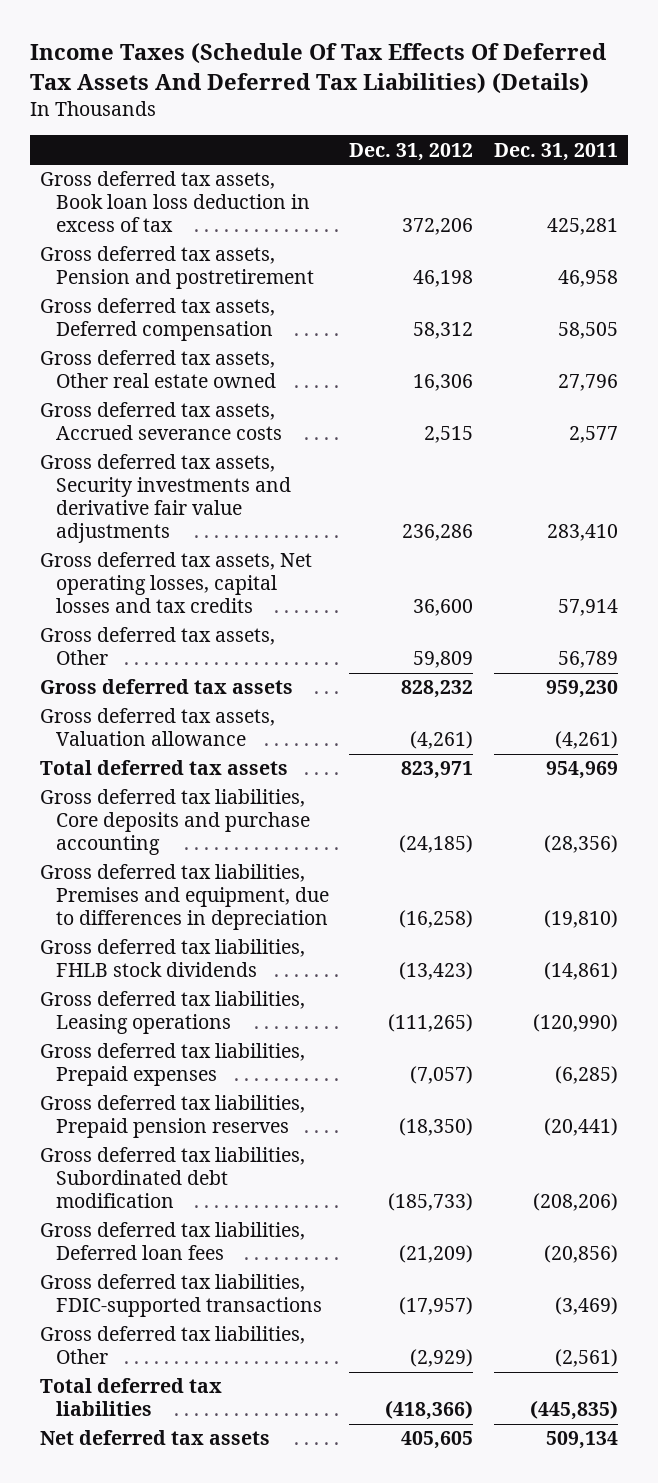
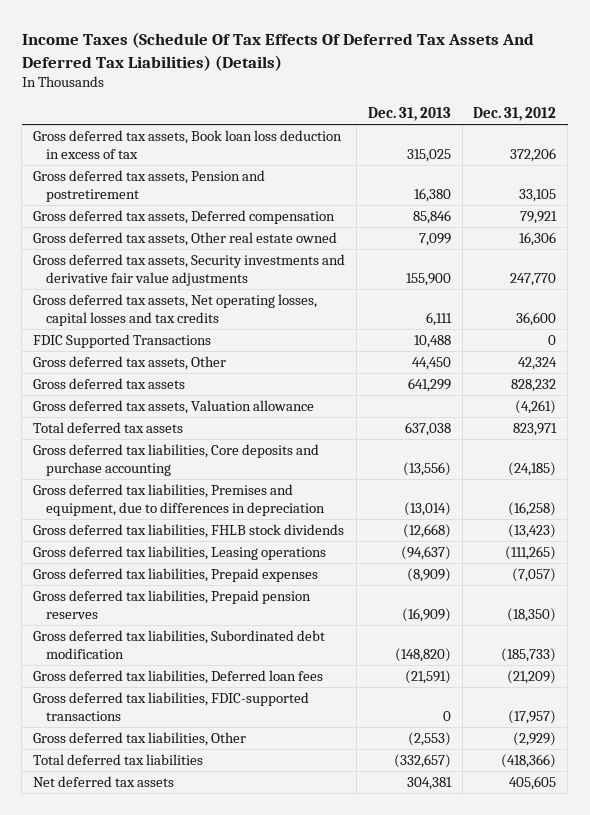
[493,142,618,161] Dec. 31, 2011 -> none
none -> [367,107,451,122] Dec. 31, 2013
[413,270,474,288] 46,198 -> [519,188,557,202] 33,105
[413,322,474,340] 58,312 -> [520,211,558,225] 79,921
[40,402,282,441] Gross deferred tax assets, Accrued severance costs -> none
[402,524,474,542] 236,286 -> [510,272,557,286] 247,770
none -> [33,334,212,349] FDIC Supported Transactions
[413,651,474,669] 59,809 -> [518,357,558,371] 42,324

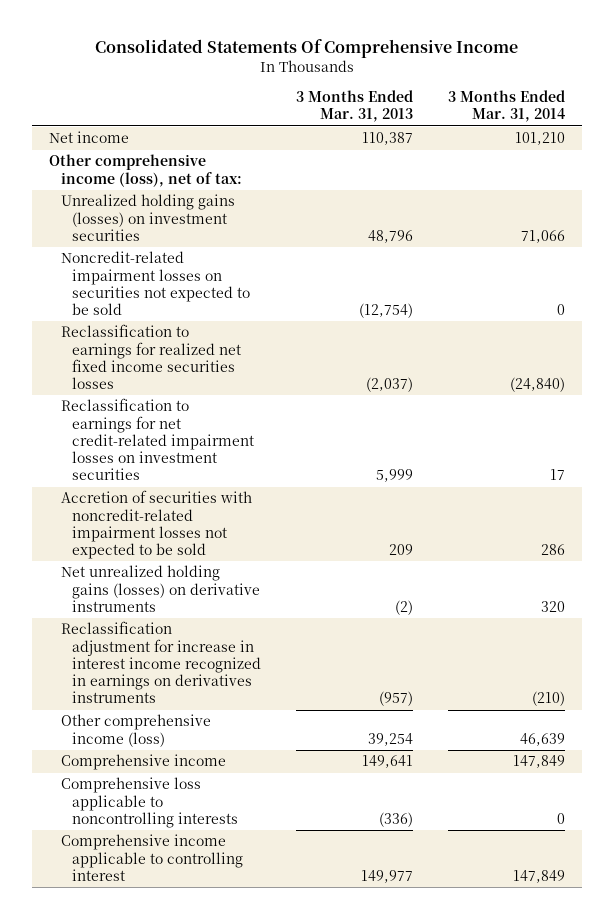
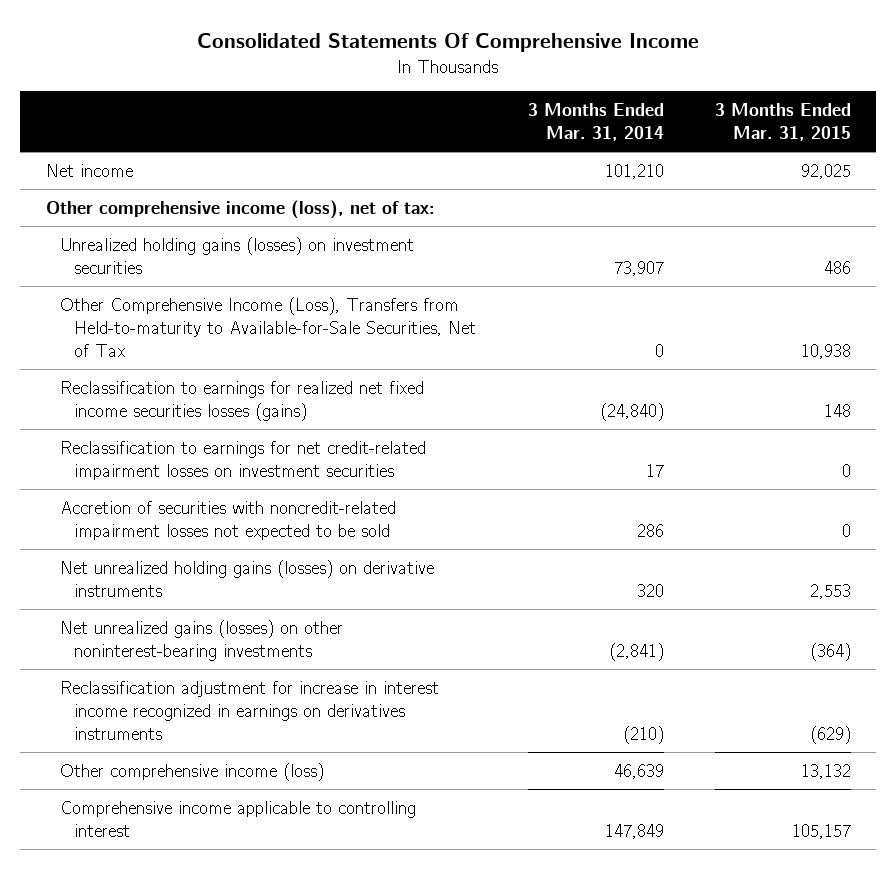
[295,90,413,123] 3 Months Ended Mar. 31, 2013 -> none
none -> [714,102,851,141] 3 Months Ended Mar. 31, 2015
[60,251,251,316] Noncredit-related impairment losses on securities not expected to be sold -> none
[520,229,565,243] 71,066 -> [613,260,664,276] 73,907
none -> [60,296,477,357] Other Comprehensive Income (Loss), Transfers from Held-to-maturity to Available-for-Sale Securities, Net of Tax
[60,324,242,390] Reclassification to earnings for realized net fixed income securities losses -> [60,380,425,421] Reclassification to earnings for realized net fixed income securities losses (gains)
none -> [60,619,344,661] Net unrealized gains (losses) on other noninterest-bearing investments
[60,754,226,771] Comprehensive income -> none
[60,777,239,828] Comprehensive loss applicable to noncontrolling interests -> none

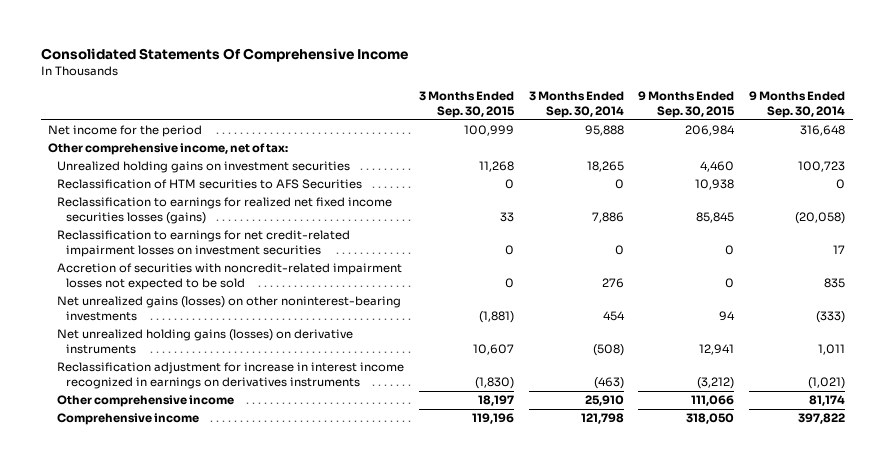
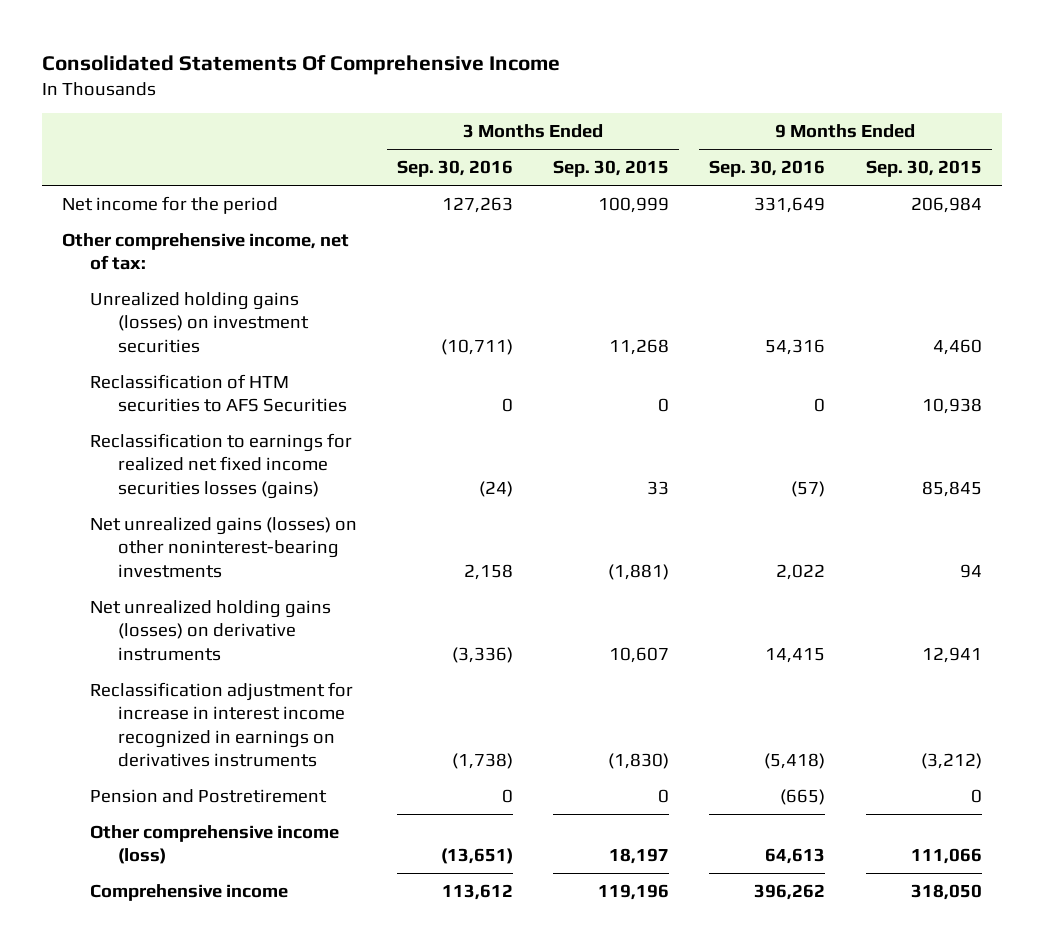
[528,91,624,118] 3 Months Ended Sep. 30, 2014 -> none
[749,91,846,118] 9 Months Ended Sep. 30, 2014 -> none
none -> [396,160,513,178] Sep. 30, 2016
none -> [709,160,826,178] Sep. 30, 2016
[56,161,350,174] Unrealized holding gains on investment securities -> [89,291,309,353] Unrealized holding gains (losses) on investment securities
[56,230,350,257] Reclassification to earnings for net credit-related impairment losses on investment securities -> none
[56,263,402,290] Accretion of securities with noncredit-related impairment losses not expected to be sold -> none
none -> [89,788,327,803] Pension and Postretirement
[56,395,234,408] Other comprehensive income -> [89,824,339,865] Other comprehensive income (loss)

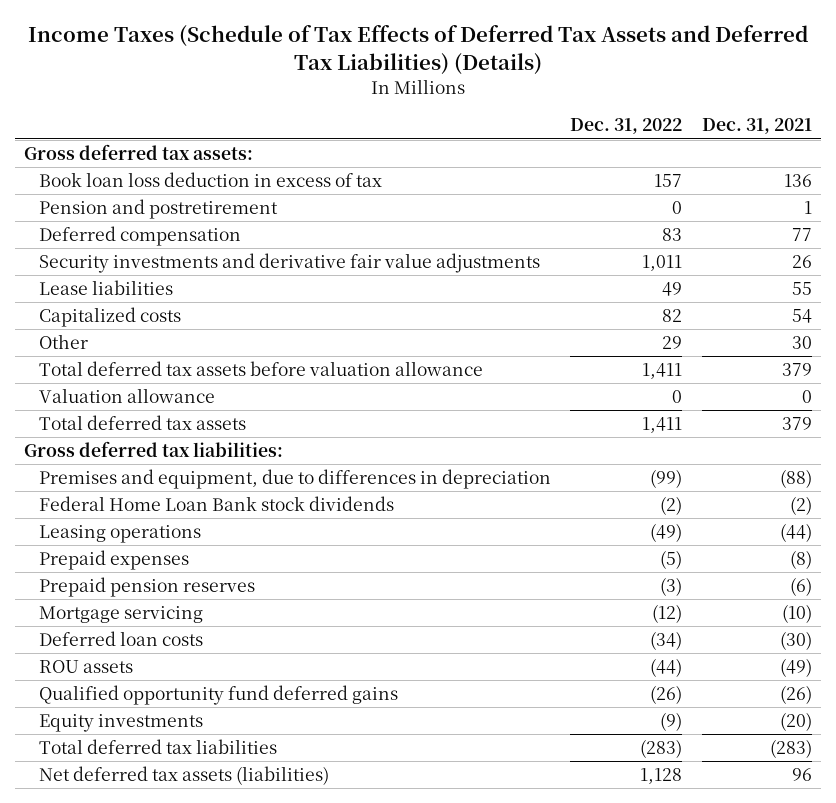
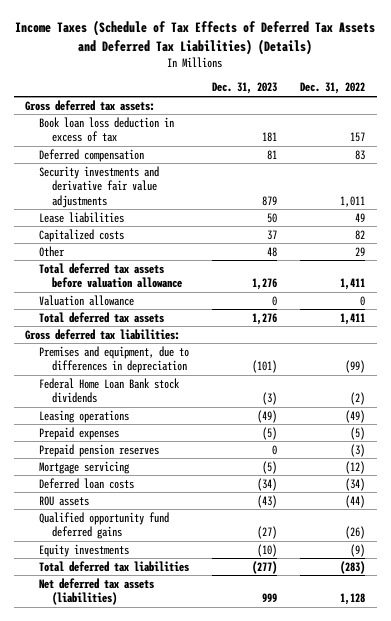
[701,118,812,135] Dec. 31, 2021 -> none
none -> [212,82,278,95] Dec. 31, 2023
[39,199,279,220] Pension and postretirement -> none

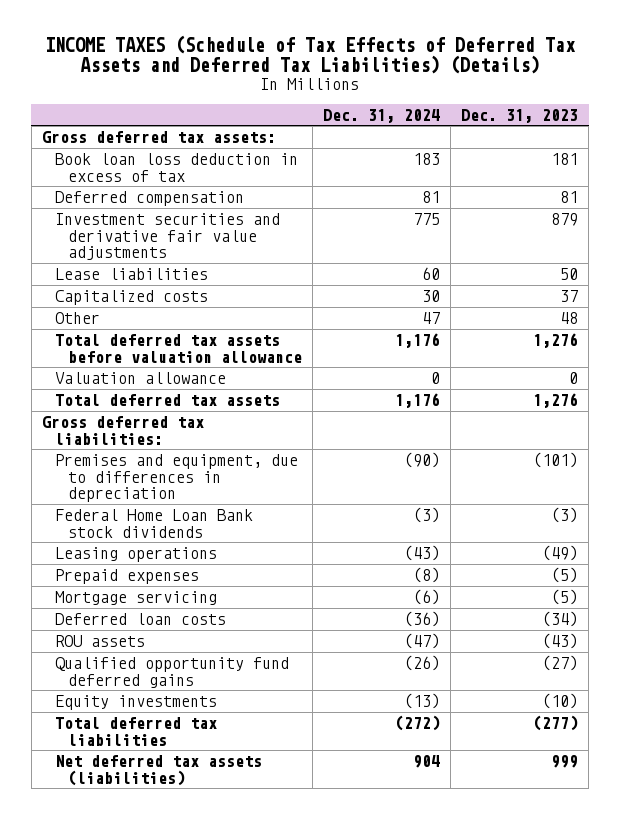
[15,20,376,55] Income Taxes (Schedule of Tax Effects of Deferred Tax Assets and Deferred Tax Liabilities) (Details) -> [44,34,576,75] INCOME TAXES (Schedule of Tax Effects of Deferred Tax Assets and Deferred Tax Liabilities) (Details)
[300,82,366,95] Dec. 31, 2022 -> none
none -> [323,108,441,123] Dec. 31, 2024
[38,165,159,208] Security investments and derivative fair value adjustments -> [54,213,280,261] Investment securities and derivative fair value adjustments
[38,443,159,457] Prepaid pension reserves -> none

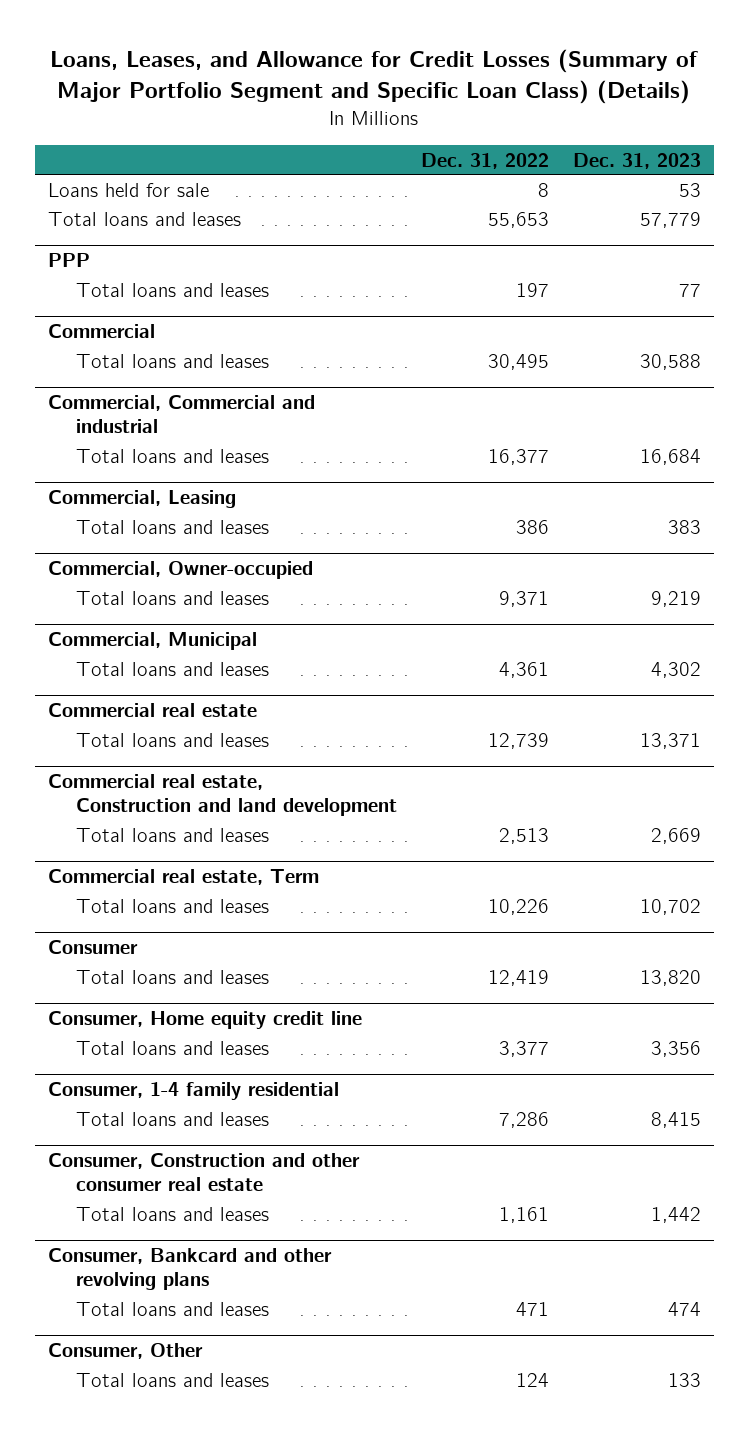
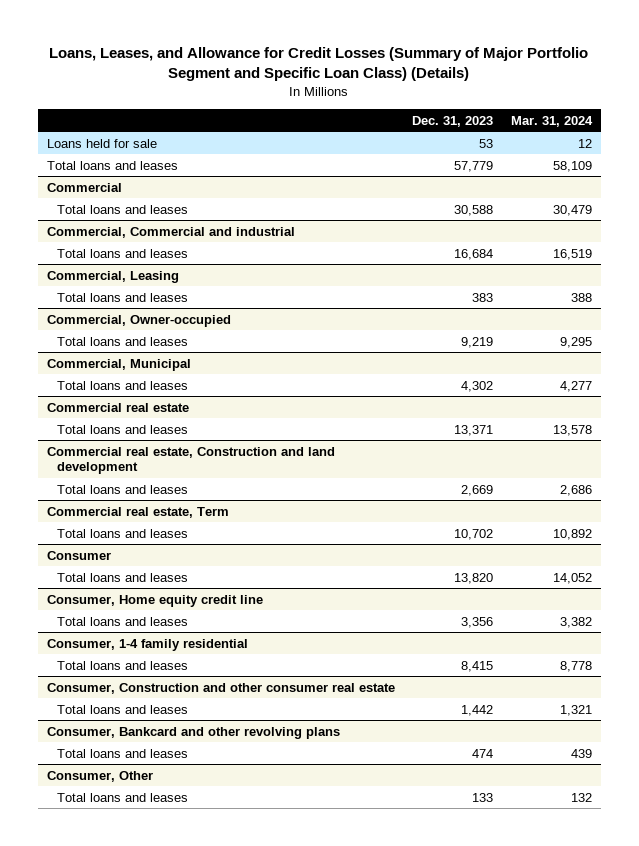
[421,152,550,169] Dec. 31, 2022 -> none
none -> [511,115,594,127] Mar. 31, 2024
[47,252,90,267] PPP -> none
[75,282,269,297] Total loans and leases -> none

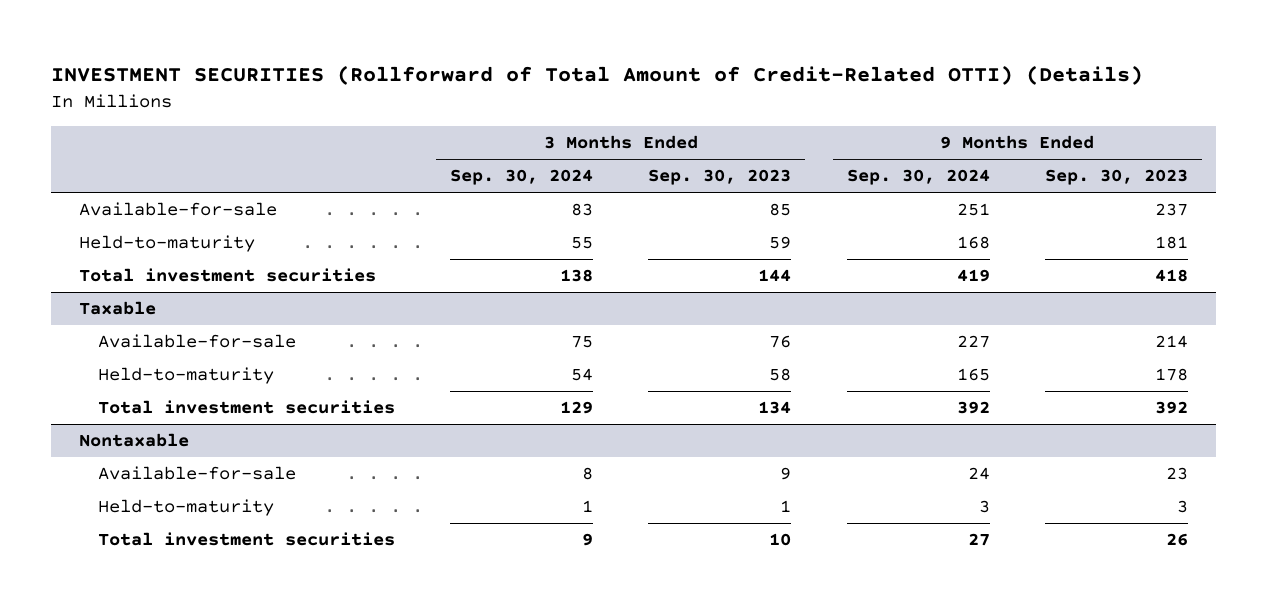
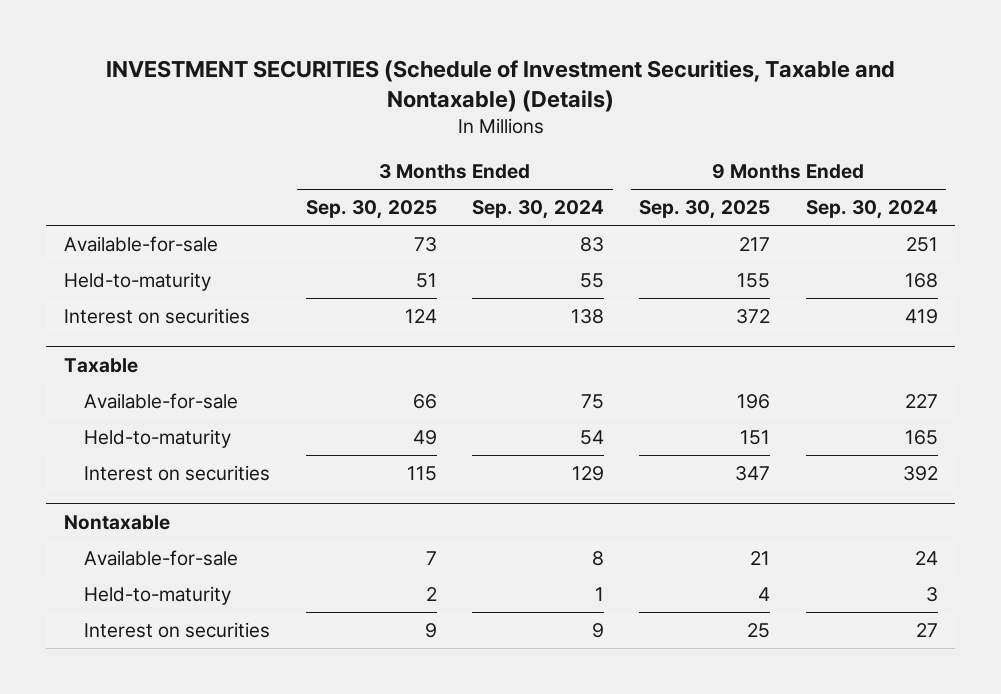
[51,64,1144,85] INVESTMENT SECURITIES (Rollforward of Total Amount of Credit-Related OTTI) (Details) -> [105,59,895,112] INVESTMENT SECURITIES (Schedule of Investment Securities, Taxable and Nontaxable) (Details)
[648,169,792,186] Sep. 30, 2023 -> none
[1044,169,1188,186] Sep. 30, 2023 -> none
none -> [305,200,437,220] Sep. 30, 2025
none -> [639,200,771,220] Sep. 30, 2025
[78,268,376,283] Total investment securities -> [63,308,250,325] Interest on securities
[97,400,395,415] Total investment securities -> [84,465,271,482] Interest on securities
[97,532,395,547] Total investment securities -> [84,622,271,639] Interest on securities

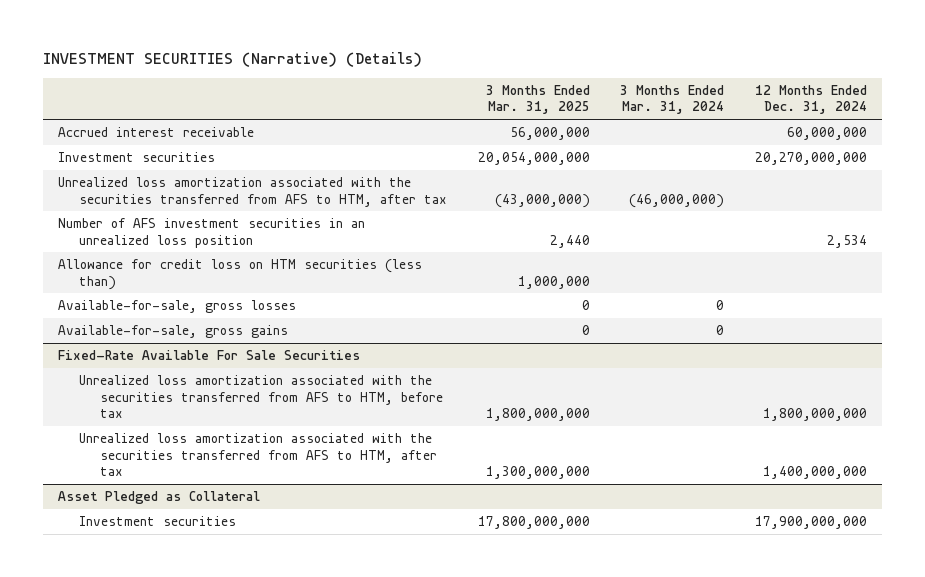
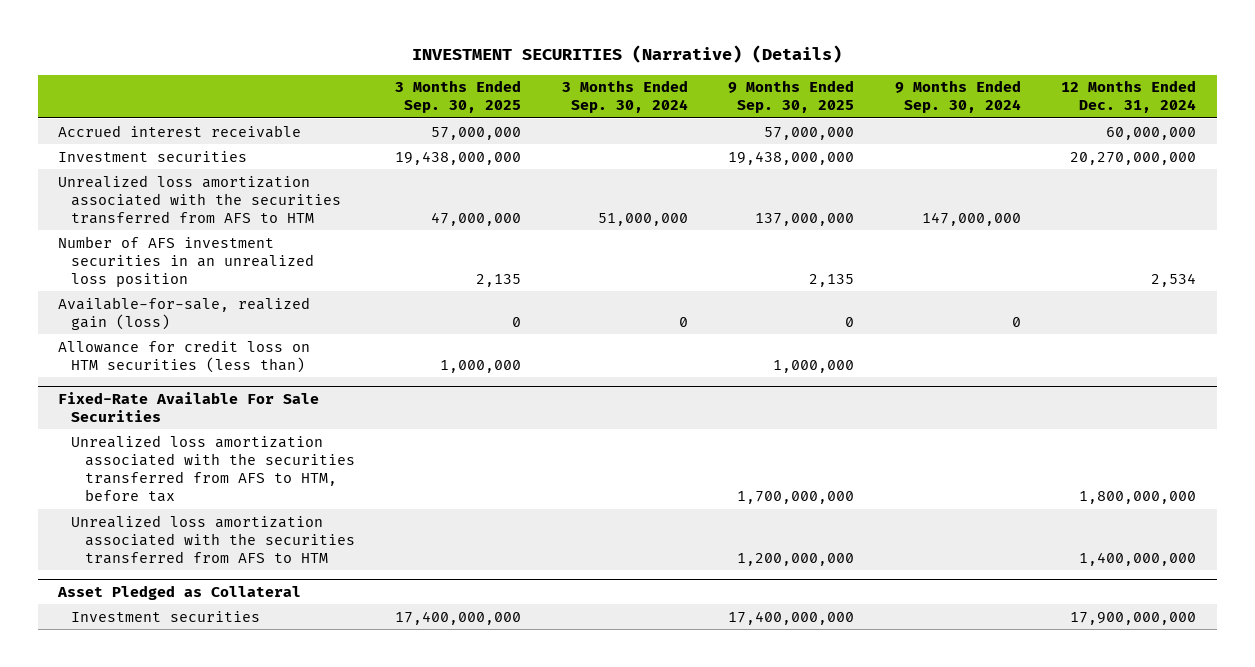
[485,84,590,115] 3 Months Ended Mar. 31, 2025 -> none
[620,84,725,115] 3 Months Ended Mar. 31, 2024 -> none
none -> [395,80,522,114] 3 Months Ended Sep. 30, 2025
none -> [561,80,688,114] 3 Months Ended Sep. 30, 2024
none -> [728,80,855,114] 9 Months Ended Sep. 30, 2025
none -> [894,80,1021,114] 9 Months Ended Sep. 30, 2024
[58,177,448,207] Unrealized loss amortization associated with the securities transferred from AFS to HTM, after tax -> [58,174,342,224] Unrealized loss amortization associated with the securities transferred from AFS to HTM
none -> [58,296,311,330] Available-for-sale, realized gain (loss)
[58,300,297,314] Available-for-sale, gross losses -> none
[58,325,289,339] Available-for-sale, gross gains -> none
[79,433,437,477] Unrealized loss amortization associated with the securities transferred from AFS to HTM, after tax -> [71,514,355,564] Unrealized loss amortization associated with the securities transferred from AFS to HTM

